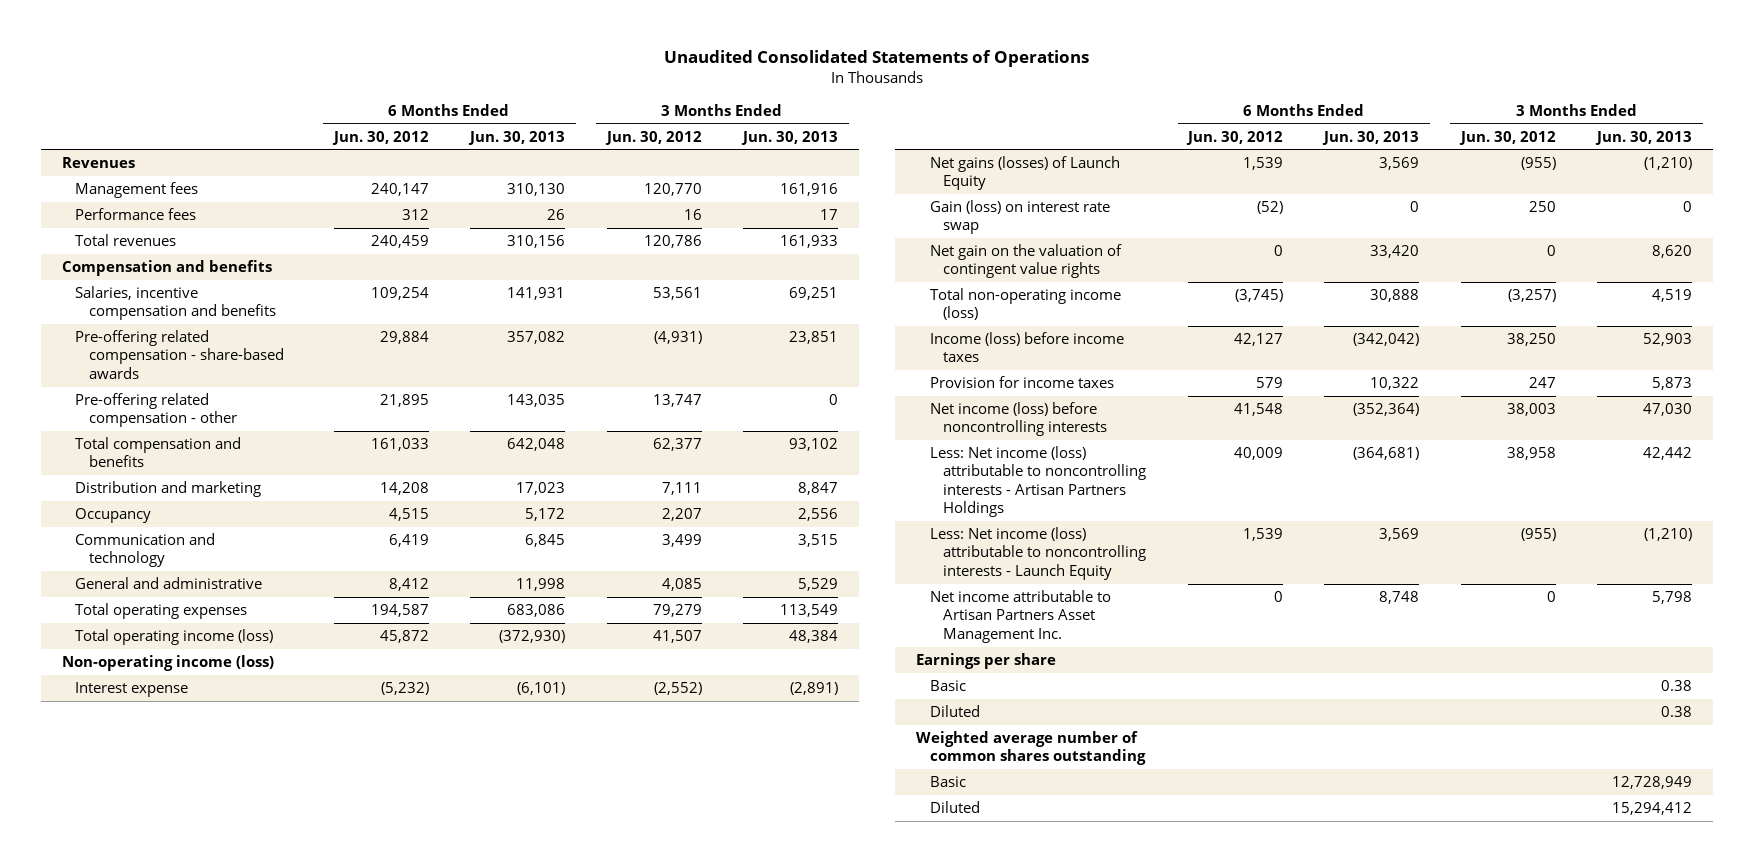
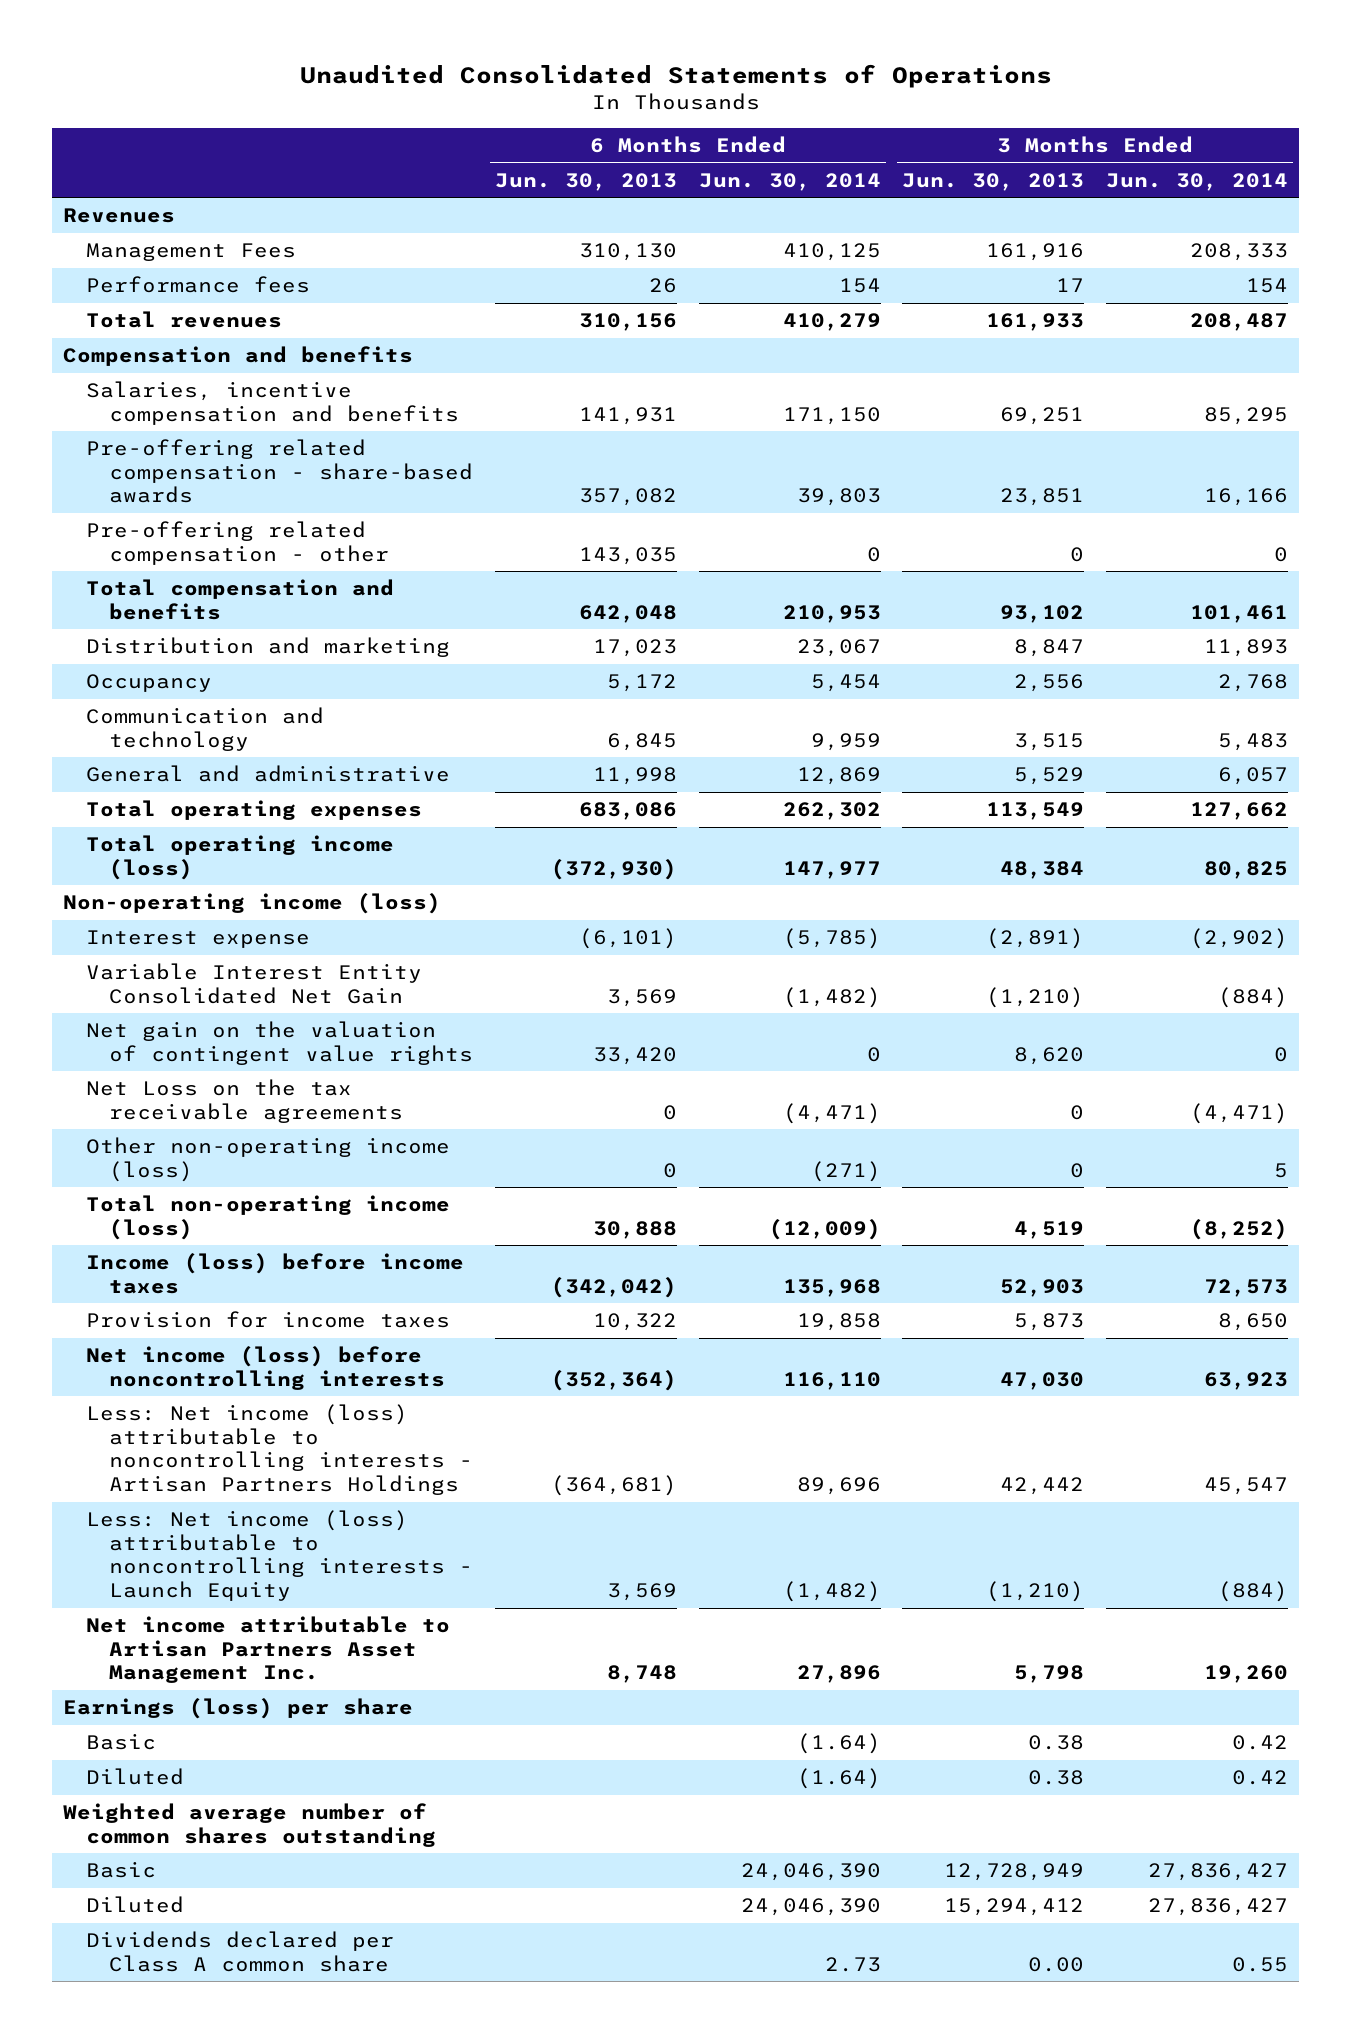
[331,130,429,145] Jun. 30, 2012 -> none
[604,130,702,145] Jun. 30, 2012 -> none
none -> [698,172,881,191] Jun. 30, 2014
none -> [1105,172,1288,191] Jun. 30, 2014
[75,182,199,199] Management fees -> [86,243,297,262] Management Fees
[929,200,1110,235] Gain (loss) on interest rate swap -> none
[929,156,1120,191] Net gains (losses) of Launch Equity -> [86,963,423,1004] Variable Interest Entity Consolidated Net Gain
none -> [86,1079,404,1123] Net Loss on the tax receivable agreements
none -> [86,1137,451,1182] Other non-operating income (loss)
[915,653,1056,670] Earnings per share -> [63,1698,414,1720] Earnings (loss) per share
none -> [86,1931,395,1972] Dividends declared per Class A common share

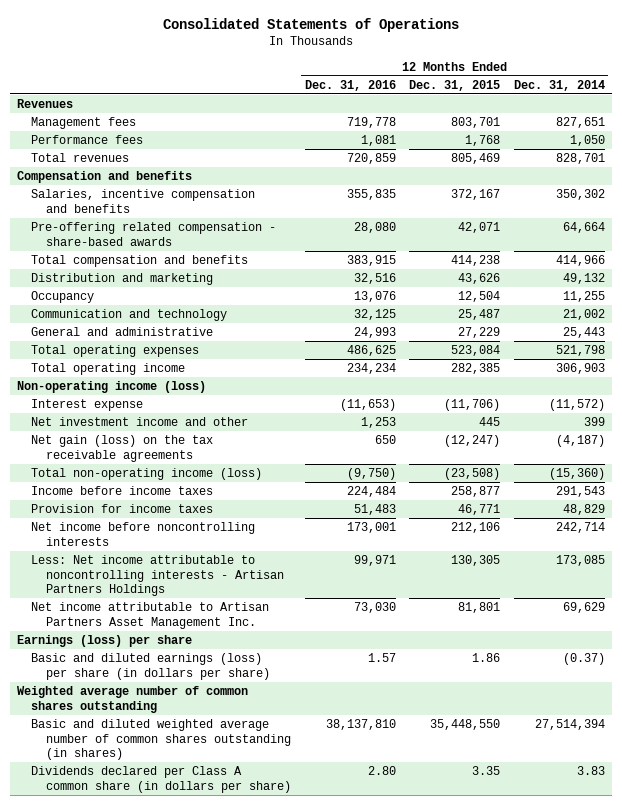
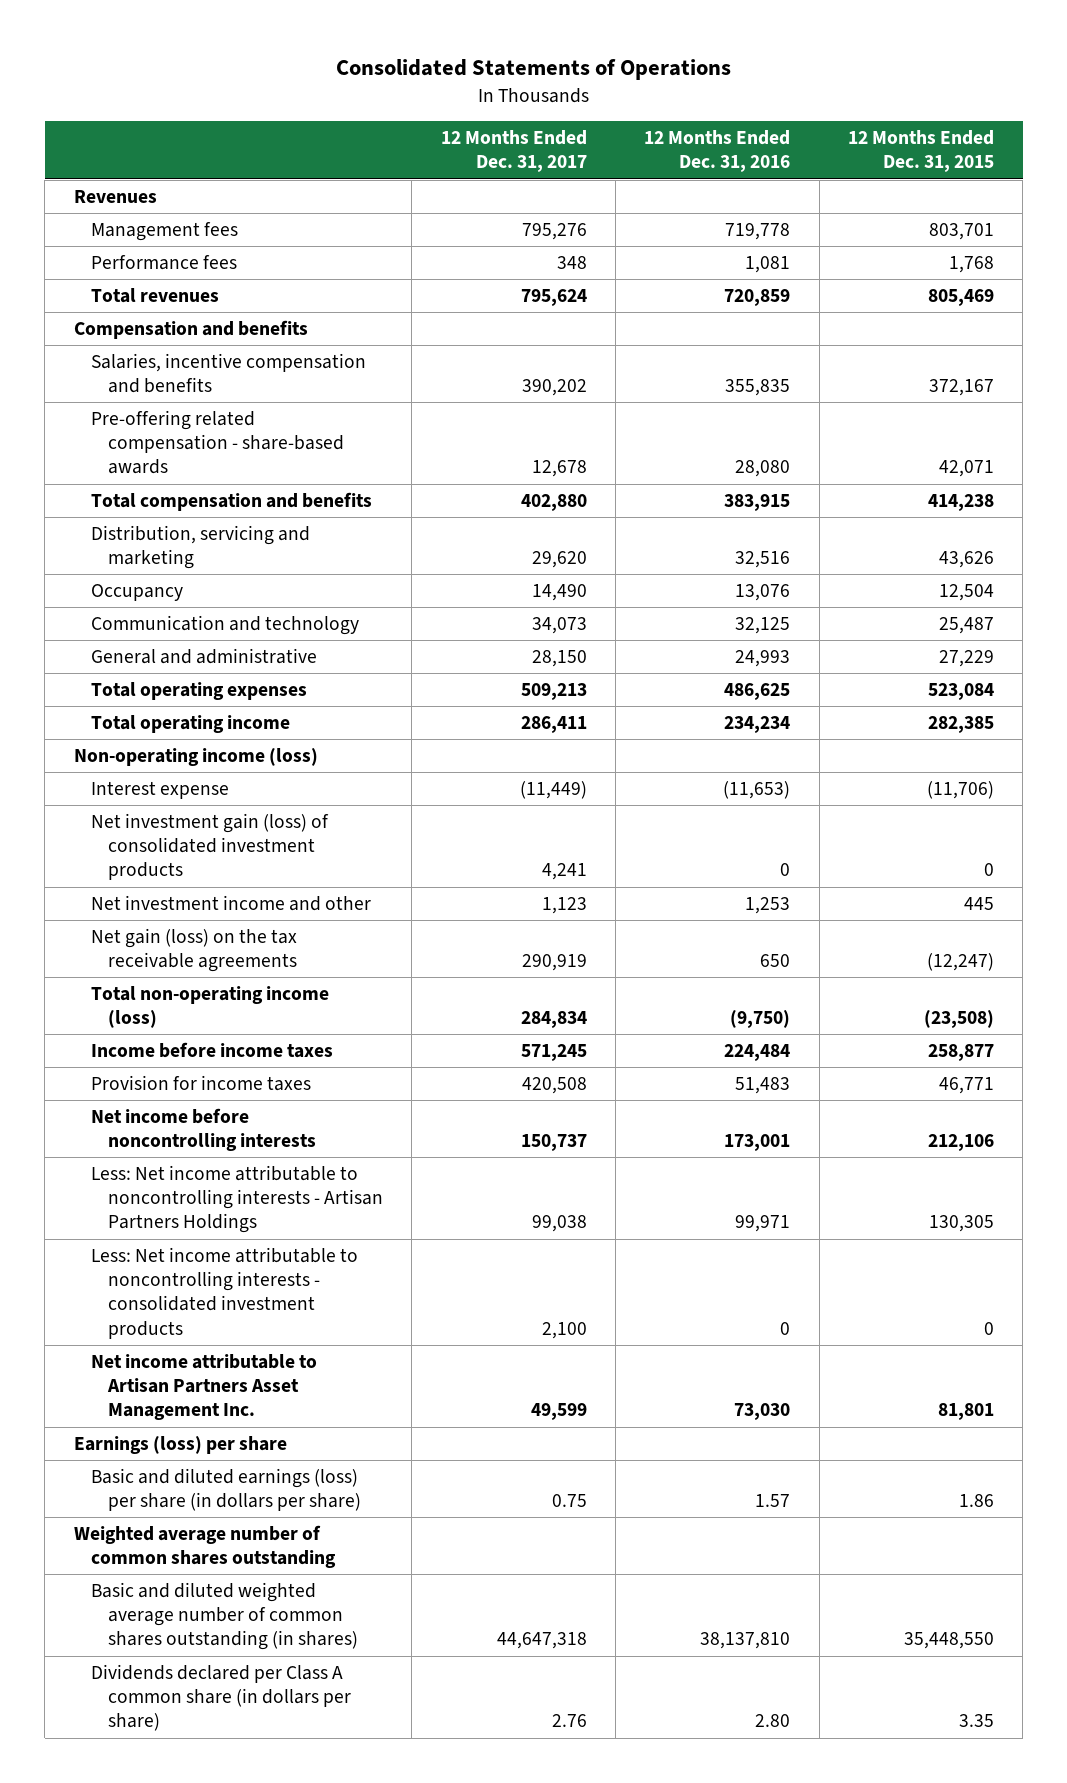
[514,79,606,91] Dec. 31, 2014 -> none
none -> [440,130,587,173] 12 Months Ended Dec. 31, 2017
[31,273,214,286] Distribution and marketing -> [90,525,310,570] Distribution, servicing and marketing
none -> [90,813,329,881] Net investment gain (loss) of consolidated investment products
none -> [90,1247,358,1339] Less: Net income attributable to noncontrolling interests - consolidated investment products

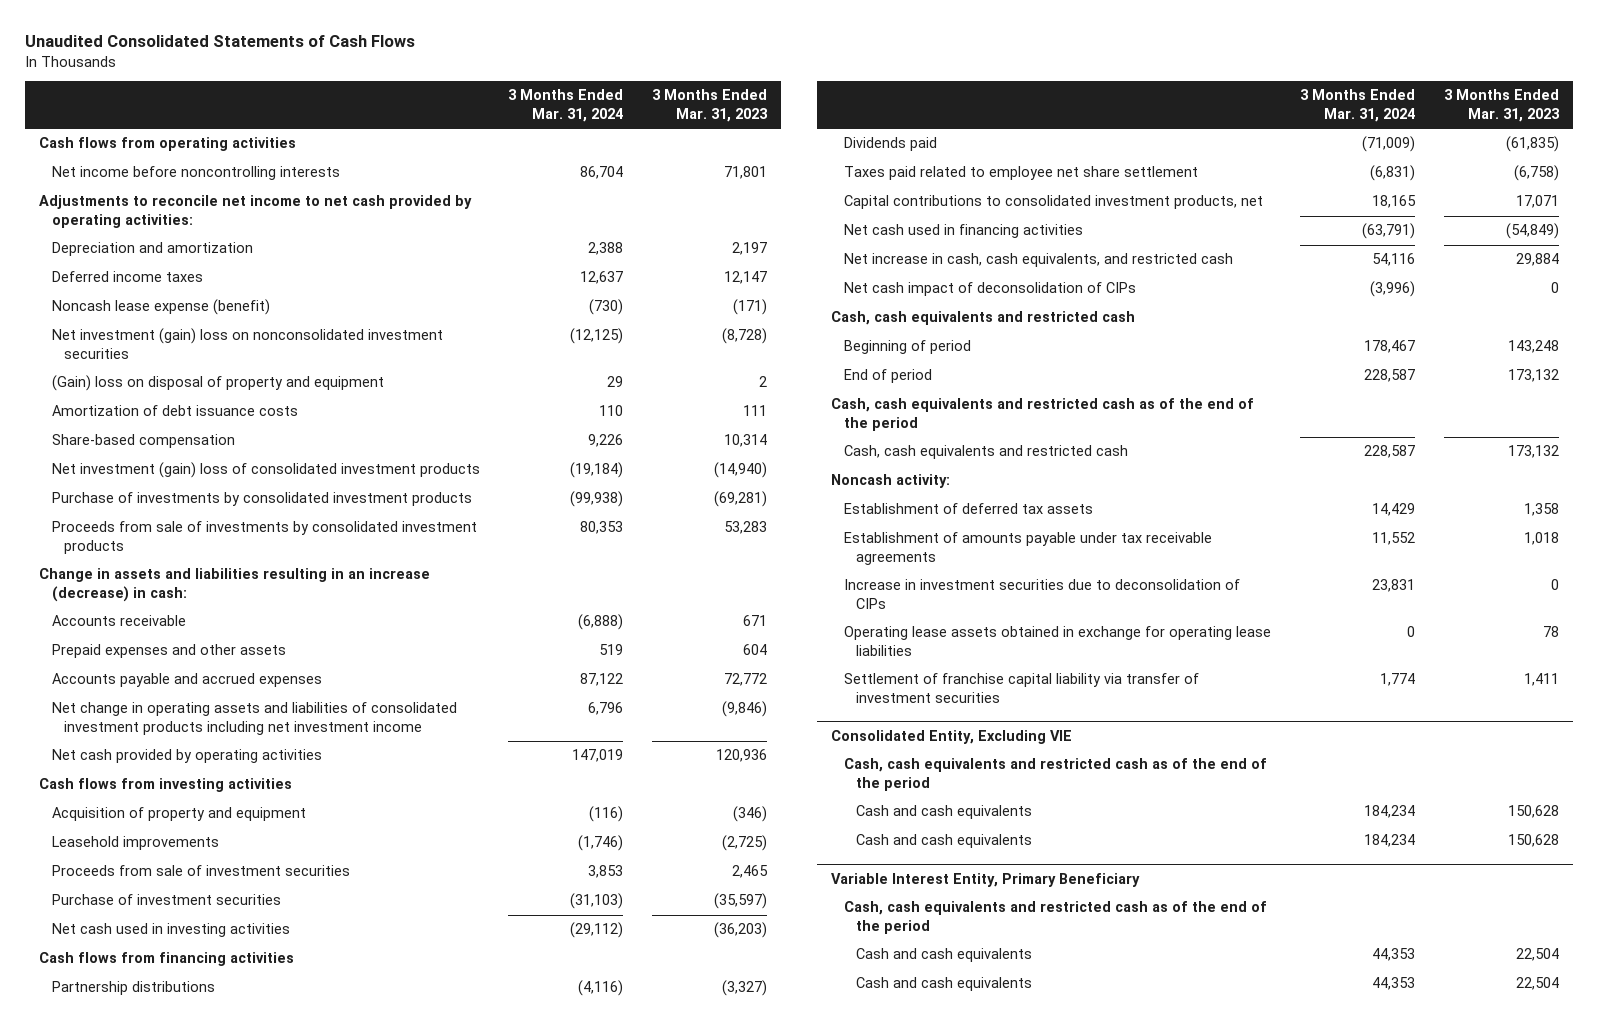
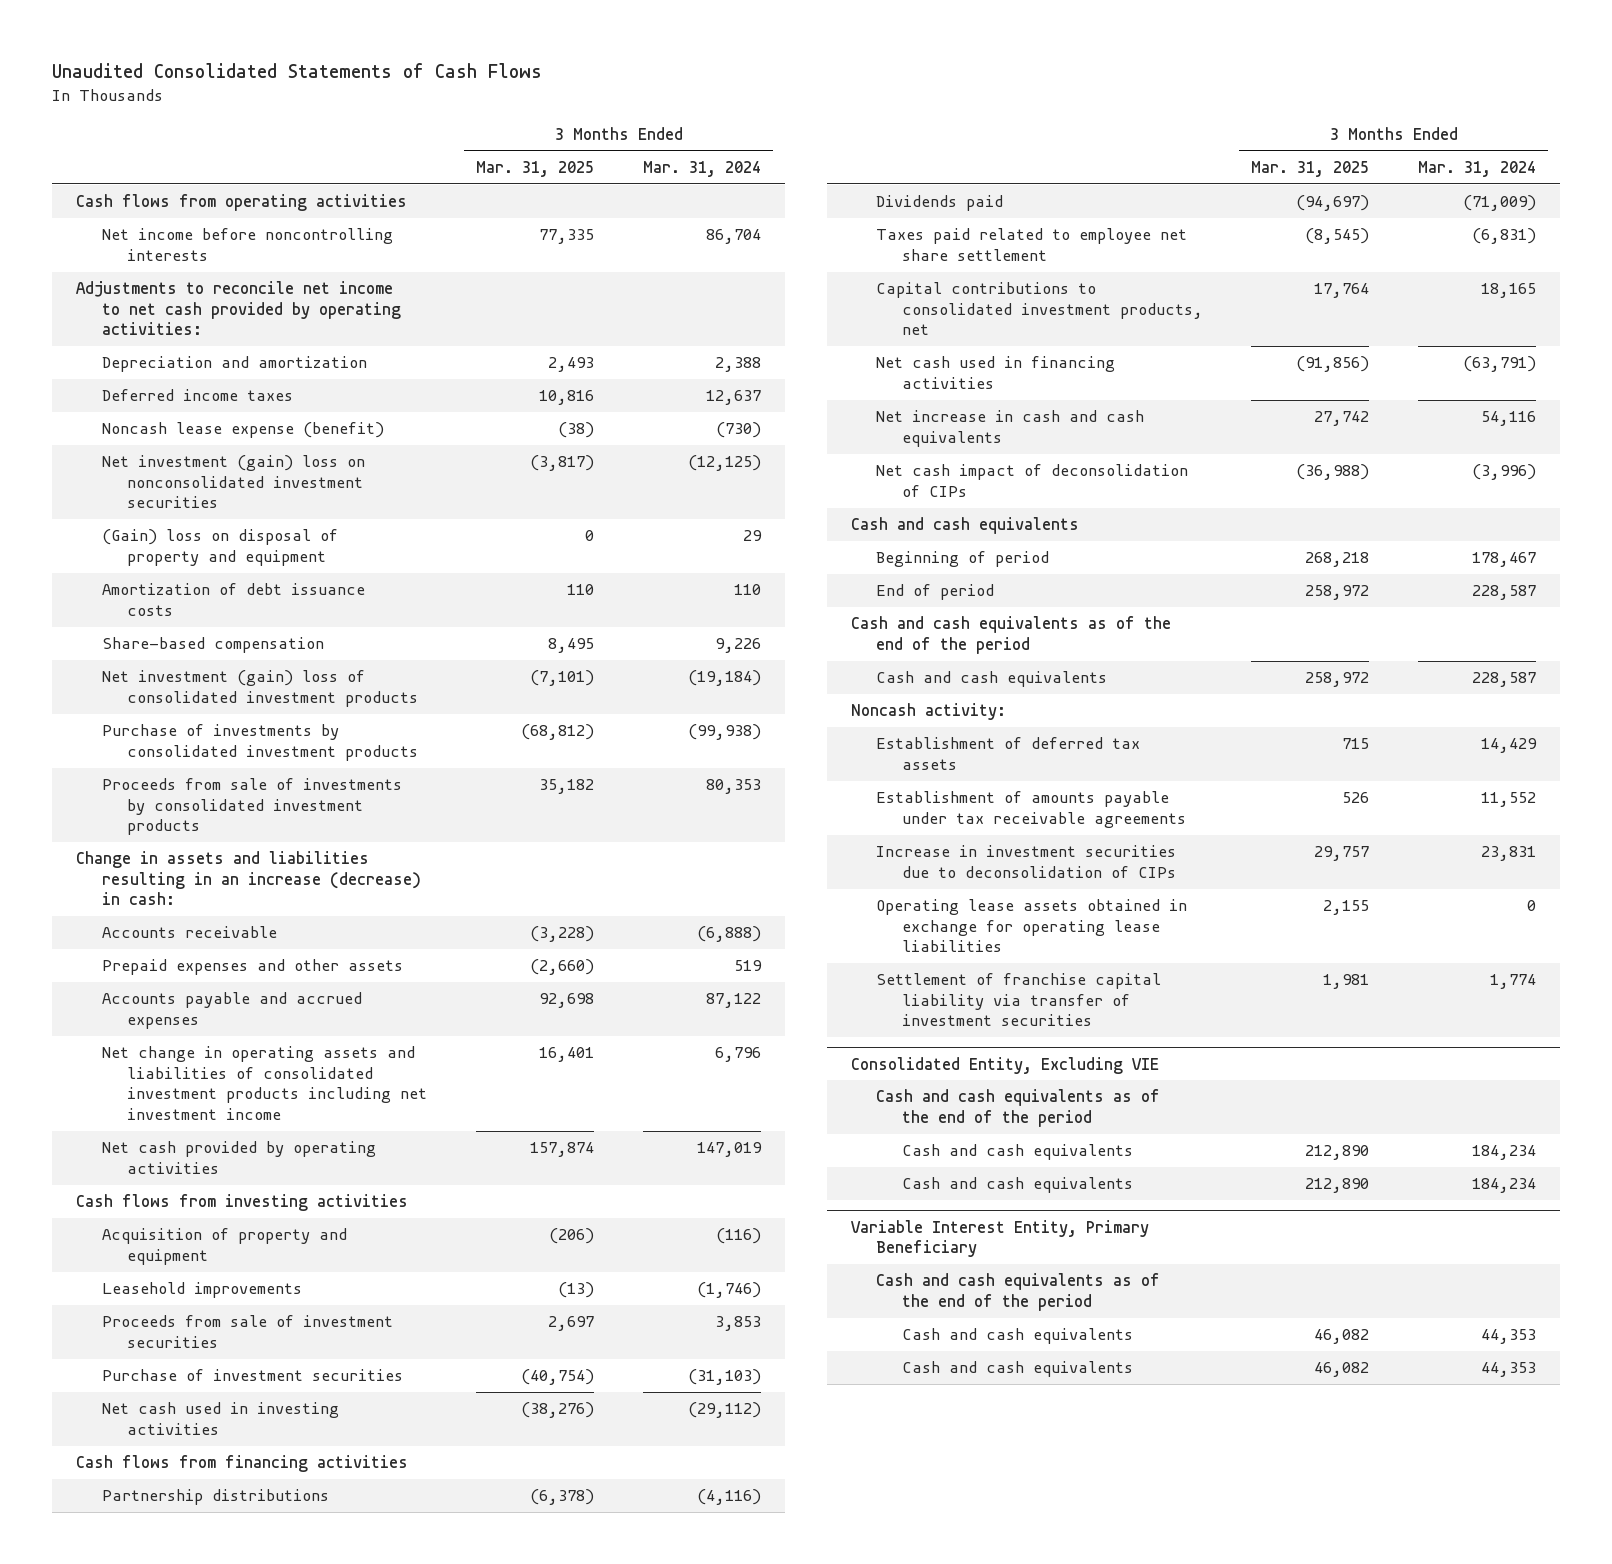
[651,89,768,122] 3 Months Ended Mar. 31, 2023 -> none
none -> [476,160,595,177] Mar. 31, 2025
[843,253,1233,268] Net increase in cash, cash equivalents, and restricted cash -> [876,410,1145,447] Net increase in cash and cash equivalents
[831,311,1136,326] Cash, cash equivalents and restricted cash -> [851,517,1080,535] Cash and cash equivalents
[831,398,1255,432] Cash, cash equivalents and restricted cash as of the end of the period -> [851,616,1172,654] Cash and cash equivalents as of the end of the period
[843,445,1128,460] Cash, cash equivalents and restricted cash -> [876,671,1108,688] Cash and cash equivalents
[843,758,1267,792] Cash, cash equivalents and restricted cash as of the end of the period -> [876,1089,1161,1127] Cash and cash equivalents as of the end of the period
[843,901,1267,935] Cash, cash equivalents and restricted cash as of the end of the period -> [876,1273,1161,1311] Cash and cash equivalents as of the end of the period

